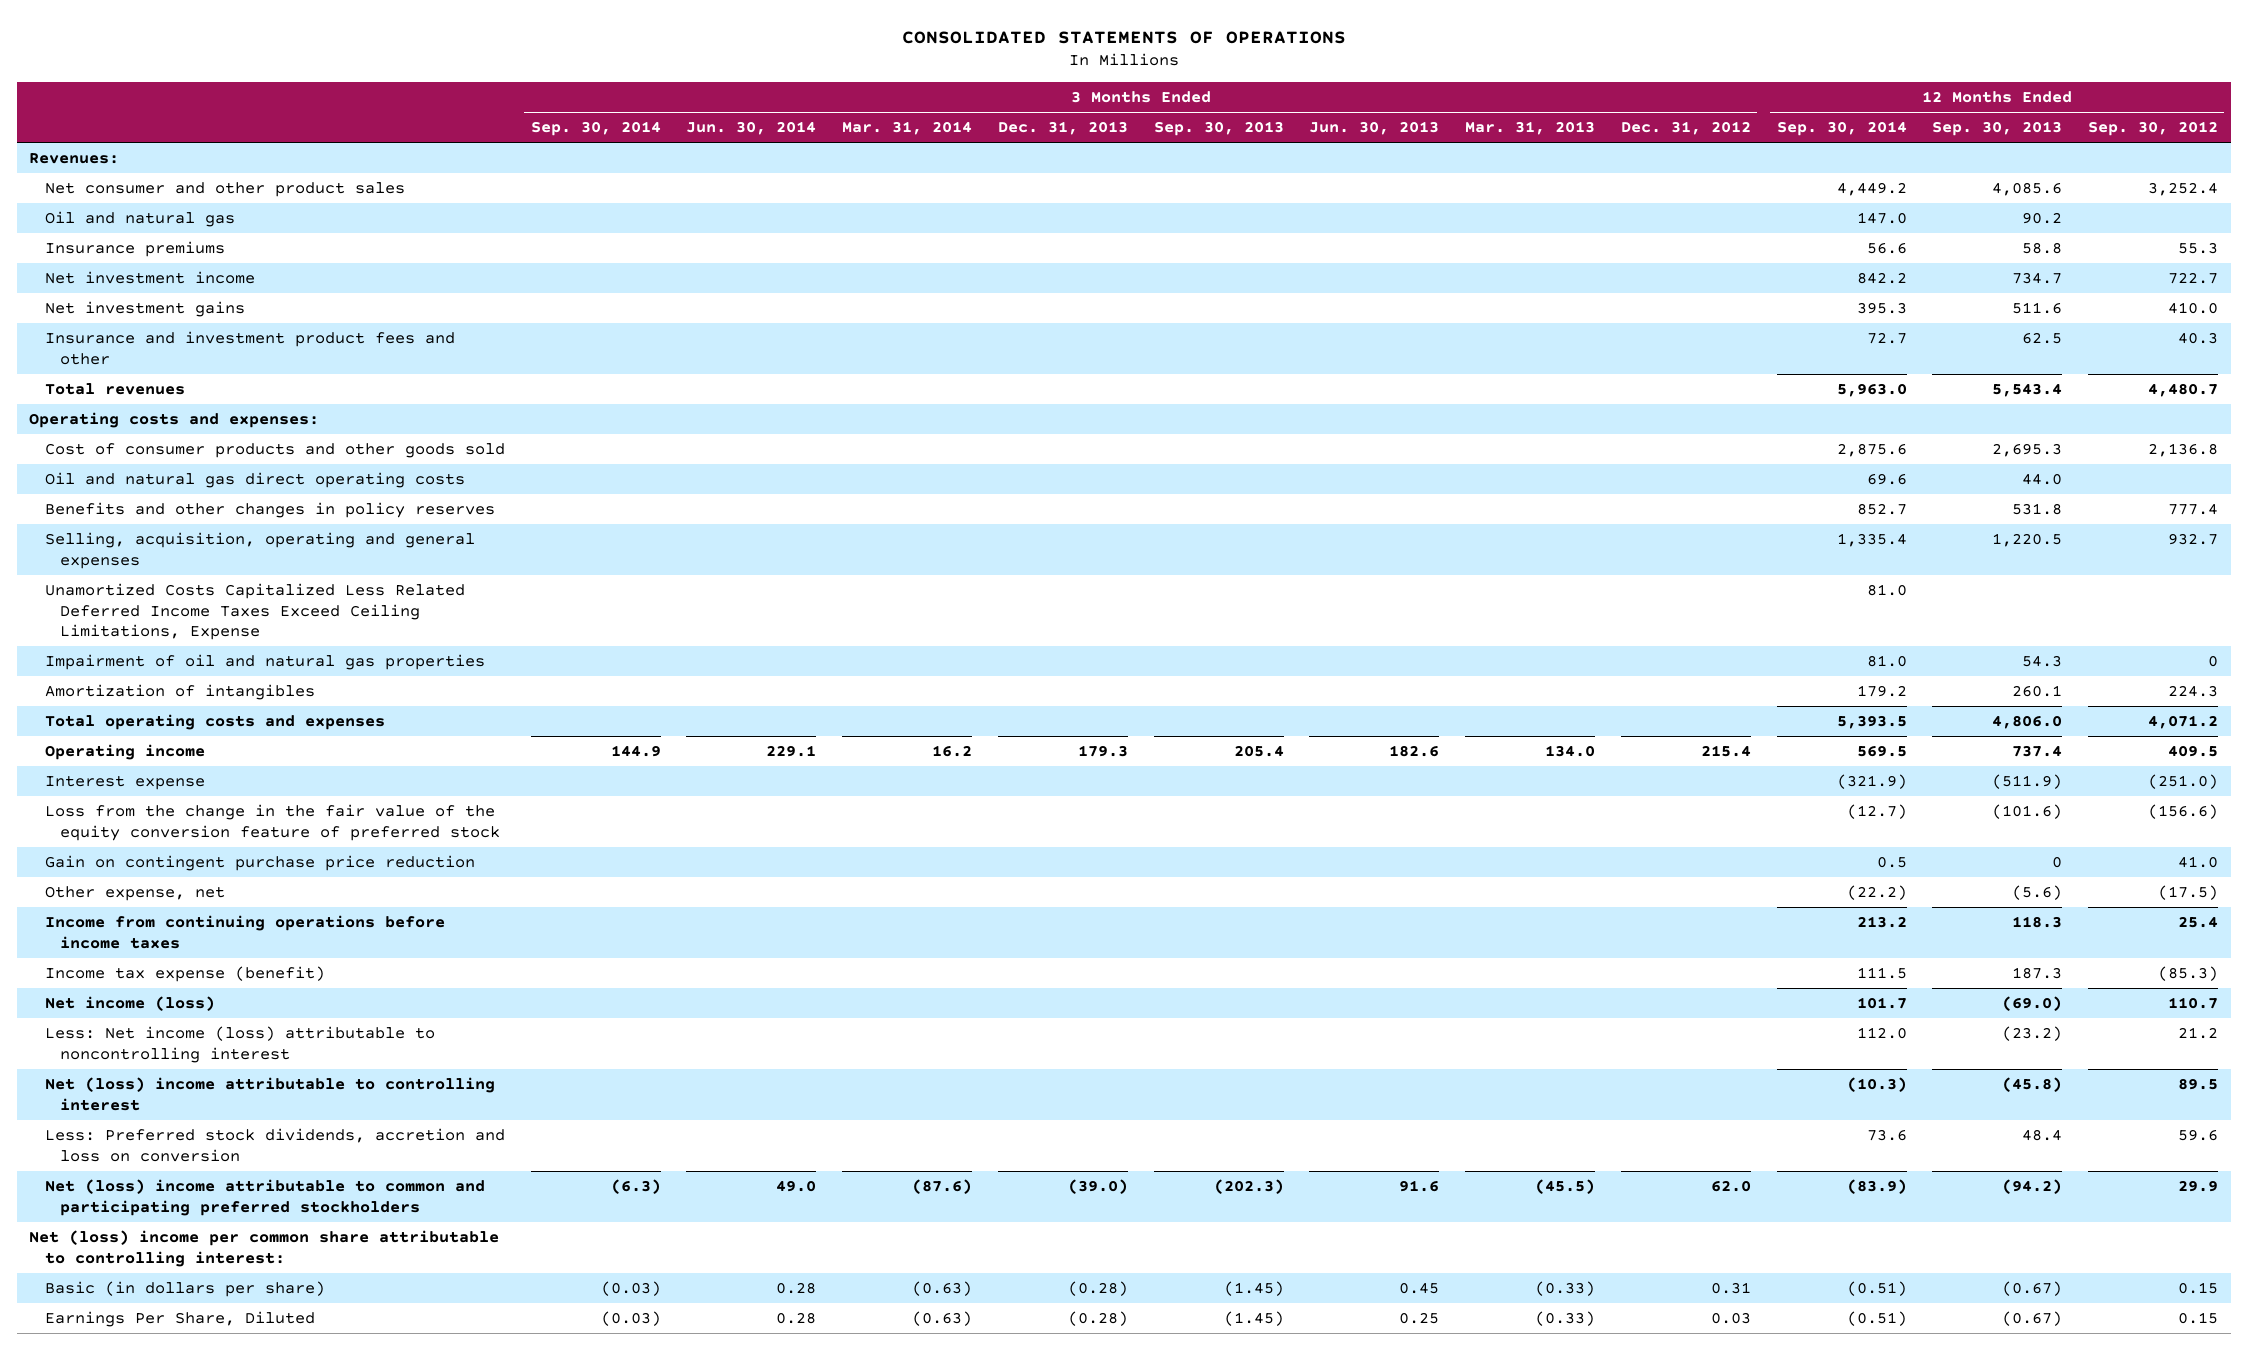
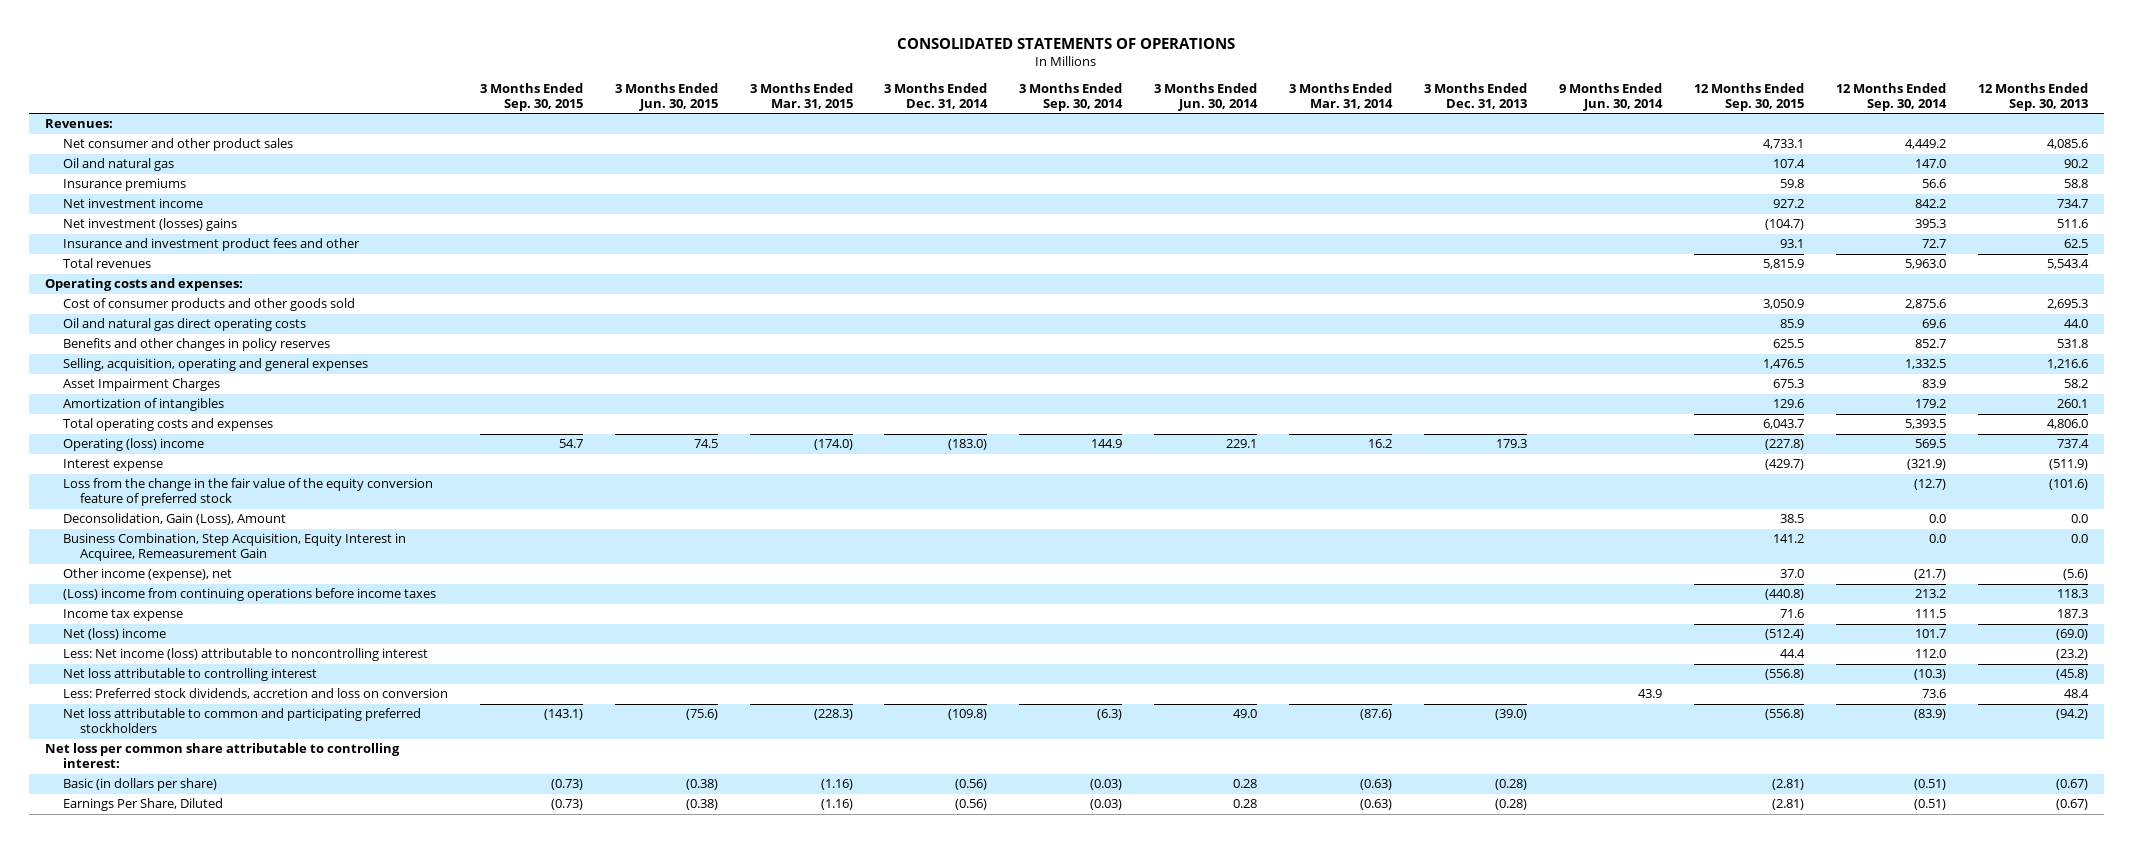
[1153,121,1284,137] Sep. 30, 2013 -> none
[1309,121,1440,136] Jun. 30, 2013 -> none
[1465,121,1596,136] Mar. 31, 2013 -> none
[1620,121,1751,136] Dec. 31, 2012 -> none
[2088,121,2219,137] Sep. 30, 2012 -> none
none -> [479,82,583,111] 3 Months Ended Sep. 30, 2015
none -> [614,82,718,111] 3 Months Ended Jun. 30, 2015
none -> [749,82,853,109] 3 Months Ended Mar. 31, 2015
none -> [884,82,989,109] 3 Months Ended Dec. 31, 2014
none -> [1559,82,1664,111] 9 Months Ended Jun. 30, 2014
none -> [1694,82,1805,111] 12 Months Ended Sep. 30, 2015
[44,301,245,318] Net investment gains -> [62,218,237,232] Net investment (losses) gains
[44,583,465,641] Unamortized Costs Capitalized Less Related Deferred Income Taxes Exceed Ceiling Limitations, Expense -> none
[44,654,485,671] Impairment of oil and natural gas properties -> none
[1836,533,1907,548] 1,335.4 -> [1905,359,1947,370] 1,332.5
[1992,533,2063,548] 1,220.5 -> [2046,359,2088,370] 1,216.6
none -> [62,378,220,392] Asset Impairment Charges
[44,744,205,761] Operating income -> [62,438,204,452] Operating (loss) income
[44,855,475,872] Gain on contingent purchase price reduction -> none
none -> [62,513,286,526] Deconsolidation, Gain (Loss), Amount
none -> [62,533,406,562] Business Combination, Step Acquisition, Equity Interest in Acquiree, Remeasurement Gain
[44,886,225,902] Other expense, net -> [62,568,232,582] Other income (expense), net
[1846,885,1907,901] (22.2) -> [1914,569,1947,581] (21.7)
[44,915,445,949] Income from continuing operations before income taxes -> [62,588,436,602] (Loss) income from continuing operations before income taxes
[44,966,325,983] Income tax expense (benefit) -> [62,609,183,622] Income tax expense
[44,996,215,1012] Net income (loss) -> [62,628,166,641] Net (loss) income
[44,1077,495,1111] Net (loss) income attributable to controlling interest -> [62,668,317,682] Net loss attributable to controlling interest
[44,1179,485,1216] Net (loss) income attributable to common and participating preferred stockholders -> [62,708,421,734] Net loss attributable to common and participating preferred stockholders
[29,1230,500,1267] Net (loss) income per common share attributable to controlling interest: -> [45,743,401,769] Net loss per common share attributable to controlling interest:

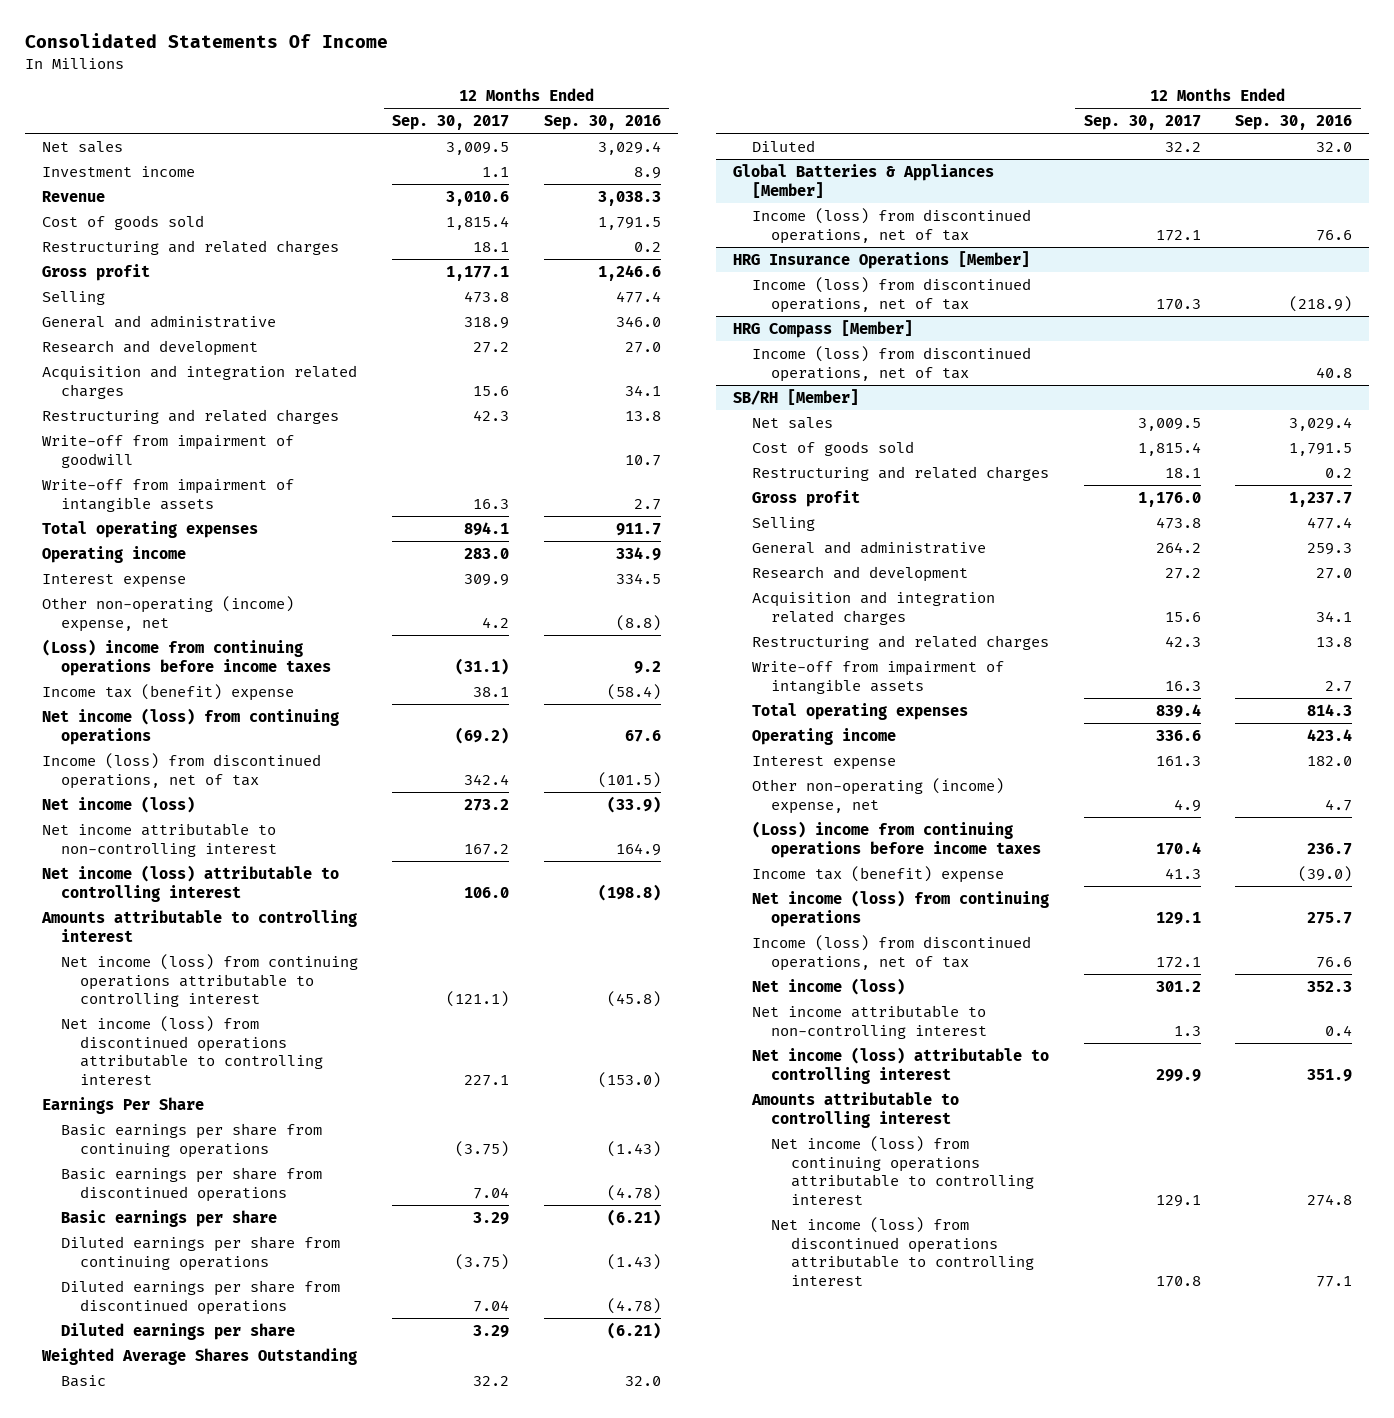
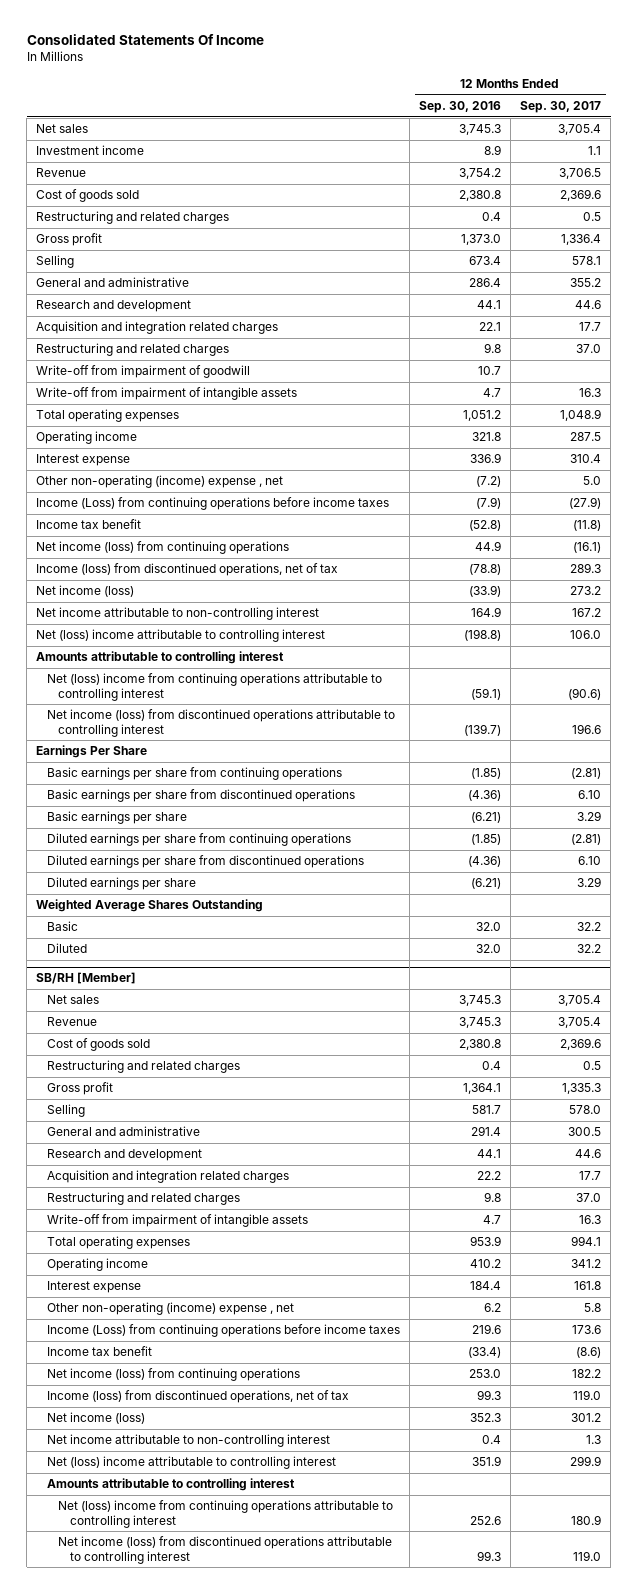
[446,141,510,155] 3,009.5 -> [558,124,602,136] 3,705.4
[597,140,661,155] 3,029.4 -> [459,124,502,136] 3,745.3
[446,190,510,206] 3,010.6 -> [559,168,602,180] 3,706.5
[597,190,661,206] 3,038.3 -> [459,168,502,180] 3,754.2
[446,215,510,230] 1,815.4 -> [560,189,602,202] 2,369.6
[597,216,661,230] 1,791.5 -> [459,190,502,202] 2,380.8
[473,241,510,252] 18.1 -> [583,212,602,222] 0.5
[633,241,661,252] 0.2 -> [482,212,502,222] 0.4
[446,265,510,281] 1,177.1 -> [561,234,602,246] 1,336.4
[597,264,661,281] 1,246.6 -> [461,234,502,246] 1,373.0
[464,290,510,303] 473.8 -> [572,256,602,266] 578.1
[615,290,661,303] 477.4 -> [469,256,502,266] 673.4
[464,316,510,329] 318.9 -> [570,278,602,288] 355.2
[615,315,661,327] 346.0 -> [469,278,502,288] 286.4
[473,341,510,353] 27.2 -> [575,300,602,310] 44.6
[624,341,661,353] 27.0 -> [477,300,502,310] 44.1
[473,385,510,396] 15.6 -> [579,322,602,332] 17.7
[624,384,661,396] 34.1 -> [479,322,502,332] 22.1
[473,409,510,421] 42.3 -> [576,344,602,354] 37.0
[624,410,661,421] 13.8 -> [484,343,502,354] 9.8
[633,498,661,510] 2.7 -> [483,388,502,398] 4.7
[464,521,510,536] 894.1 -> [560,409,602,422] 1,048.9
[615,522,661,536] 911.7 -> [463,410,502,422] 1,051.2
[464,547,510,559] 283.0 -> [570,432,602,442] 287.5
[615,546,661,561] 334.9 -> [472,432,502,442] 321.8
[464,573,510,586] 309.9 -> [570,454,602,464] 310.4
[615,572,661,584] 334.5 -> [470,453,502,464] 336.9
[41,595,294,632] Other non-operating (income) expense, net -> [36,475,284,489] Other non-operating (income) expense , net
[482,616,510,628] 4.2 -> [583,476,602,486] 5.0
[615,614,661,631] (8.8) -> [476,476,502,488] (7.2)
[41,638,331,676] (Loss) income from continuing operations before income taxes -> [36,497,390,511] Income (Loss) from continuing operations before income taxes
[455,657,510,675] (31.1) -> [569,497,602,510] (27.9)
[633,660,661,674] 9.2 -> [476,497,502,510] (7.9)
[41,683,294,701] Income tax (benefit) expense -> [36,519,142,530] Income tax benefit
[473,686,510,697] 38.1 -> [573,520,602,532] (11.8)
[606,683,661,700] (58.4) -> [469,520,502,532] (52.8)
[455,726,510,744] (69.2) -> [573,542,602,554] (16.1)
[624,729,661,742] 67.6 -> [475,541,502,552] 44.9
[464,773,510,785] 342.4 -> [570,563,602,574] 289.3
[597,771,661,788] (101.5) -> [469,564,502,576] (78.8)
[41,864,339,902] Net income (loss) attributable to controlling interest -> [36,629,326,643] Net (loss) income attributable to controlling interest
[60,953,358,1008] Net income (loss) from continuing operations attributable to controlling interest -> [47,673,383,701] Net (loss) income from continuing operations attributable to controlling interest
[446,991,510,1008] (121.1) -> [568,687,602,700] (90.6)
[606,991,661,1008] (45.8) -> [471,687,502,700] (59.1)
[464,1075,510,1087] 227.1 -> [572,723,602,734] 196.6
[597,1072,661,1089] (153.0) -> [464,723,502,736] (139.7)
[455,1140,510,1157] (3.75) -> [571,768,602,780] (2.81)
[606,1140,661,1157] (1.43) -> [471,768,502,780] (1.85)
[473,1186,510,1199] 7.04 -> [578,790,602,800] 6.10
[606,1184,661,1201] (4.78) -> [468,790,502,802] (4.36)
[455,1253,510,1270] (3.75) -> [571,834,602,846] (2.81)
[606,1253,661,1270] (1.43) -> [471,834,502,846] (1.85)
[473,1299,510,1312] 7.04 -> [578,856,602,866] 6.10
[606,1297,661,1314] (4.78) -> [468,856,502,868] (4.36)
[733,163,995,198] Global Batteries & Appliances [Member] -> none
[752,207,1032,244] Income (loss) from discontinued operations, net of tax -> none
[733,250,1031,269] HRG Insurance Operations [Member] -> none
[752,276,1032,313] Income (loss) from discontinued operations, net of tax -> none
[733,319,914,338] HRG Compass [Member] -> none
[752,345,1032,382] Income (loss) from discontinued operations, net of tax -> none
[1137,417,1201,431] 3,009.5 -> [558,995,602,1007] 3,705.4
[1289,416,1353,431] 3,029.4 -> [459,995,502,1007] 3,745.3
none -> [47,1017,98,1027] Revenue
[1137,441,1201,456] 1,815.4 -> [560,1038,602,1051] 2,369.6
[1289,442,1353,456] 1,791.5 -> [459,1039,502,1051] 2,380.8
[1164,467,1201,478] 18.1 -> [583,1061,602,1071] 0.5
[1325,467,1353,478] 0.2 -> [482,1061,502,1071] 0.4
[1137,491,1201,507] 1,176.0 -> [562,1083,602,1095] 1,335.3
[1289,491,1353,507] 1,237.7 -> [463,1083,502,1095] 1,364.1
[1155,516,1201,529] 473.8 -> [569,1105,602,1115] 578.0
[1307,516,1353,529] 477.4 -> [472,1105,502,1115] 581.7
[1155,541,1201,553] 264.2 -> [568,1127,602,1137] 300.5
[1307,542,1353,555] 259.3 -> [471,1126,502,1137] 291.4
[1164,567,1201,579] 27.2 -> [575,1149,602,1159] 44.6
[1316,567,1353,579] 27.0 -> [477,1149,502,1159] 44.1
[1164,611,1201,622] 15.6 -> [579,1171,602,1181] 17.7
[1316,610,1353,622] 34.1 -> [477,1171,502,1181] 22.2
[1164,635,1201,647] 42.3 -> [576,1193,602,1203] 37.0
[1316,636,1353,647] 13.8 -> [484,1192,502,1203] 9.8
[1325,680,1353,692] 2.7 -> [483,1215,502,1225] 4.7
[1155,703,1201,718] 839.4 -> [571,1236,602,1247] 994.1
[1307,703,1353,716] 814.3 -> [470,1236,502,1247] 953.9
[1155,729,1201,741] 336.6 -> [571,1259,602,1269] 341.2
[1307,728,1353,741] 423.4 -> [470,1259,502,1269] 410.2
[1155,755,1201,766] 161.3 -> [574,1281,602,1291] 161.8
[1307,755,1353,766] 182.0 -> [470,1281,502,1291] 184.4
[752,777,1005,814] Other non-operating (income) expense, net -> [47,1302,295,1316] Other non-operating (income) expense , net
[1173,798,1201,812] 4.9 -> [584,1303,602,1313] 5.8
[1325,798,1353,811] 4.7 -> [484,1303,502,1313] 6.2
[752,820,1042,858] (Loss) income from continuing operations before income taxes -> [47,1324,401,1338] Income (Loss) from continuing operations before income taxes
[1155,841,1201,855] 170.4 -> [572,1325,602,1335] 173.6
[1307,842,1353,855] 236.7 -> [472,1324,502,1335] 219.6
[752,865,1005,883] Income tax (benefit) expense -> [47,1346,153,1357] Income tax benefit
[1164,867,1201,879] 41.3 -> [576,1347,602,1359] (8.6)
[1298,865,1353,882] (39.0) -> [468,1347,502,1359] (33.4)
[1155,911,1201,925] 129.1 -> [572,1369,602,1379] 182.2
[1307,911,1353,924] 275.7 -> [469,1369,502,1379] 253.0
[1155,956,1201,968] 172.1 -> [573,1390,602,1401] 119.0
[1316,956,1353,968] 76.6 -> [477,1390,502,1401] 99.3
[752,1046,1050,1084] Net income (loss) attributable to controlling interest -> [47,1456,337,1470] Net (loss) income attributable to controlling interest
[771,1135,1034,1206] Net income (loss) from continuing operations attributable to controlling interest -> [58,1500,394,1528] Net (loss) income from continuing operations attributable to controlling interest
[1155,1195,1201,1208] 129.1 -> [571,1514,602,1525] 180.9
[1307,1194,1353,1207] 274.8 -> [470,1515,502,1525] 252.6
[1155,1276,1201,1288] 170.8 -> [573,1550,602,1561] 119.0
[1316,1276,1353,1288] 77.1 -> [477,1550,502,1561] 99.3

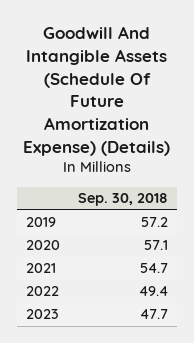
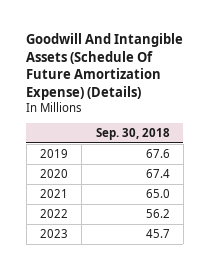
[141,217,169,228] 57.2 -> [145,148,170,158] 67.6
[144,240,169,251] 57.1 -> [145,168,170,178] 67.4
[140,263,169,274] 54.7 -> [145,188,170,198] 65.0
[139,286,169,297] 49.4 -> [145,208,170,218] 56.2
[140,309,169,320] 47.7 -> [145,228,170,238] 45.7

